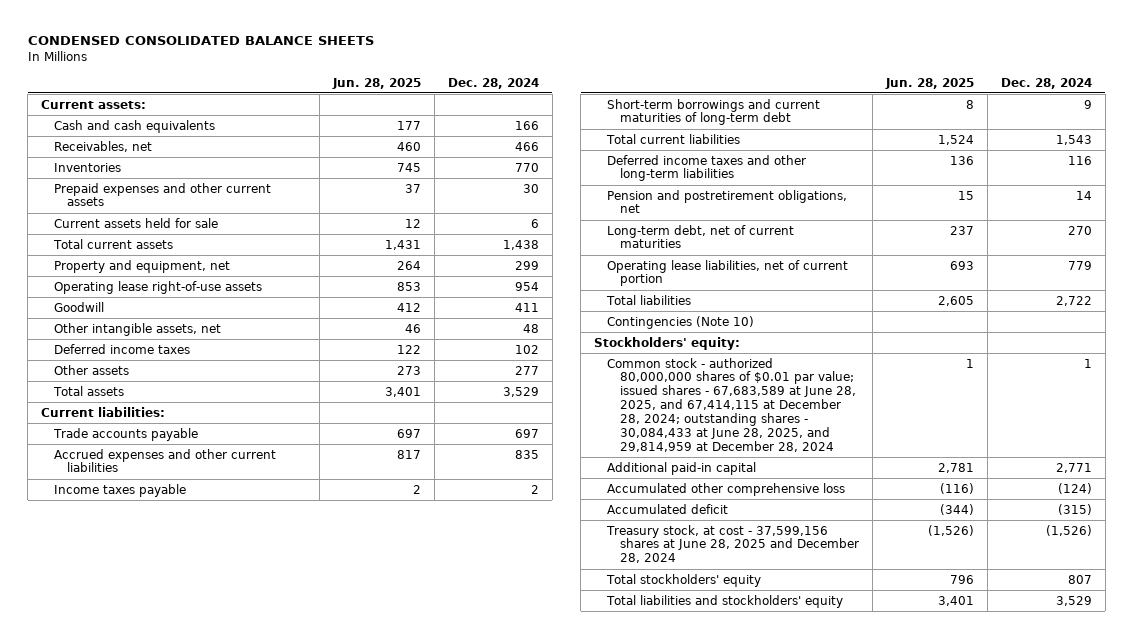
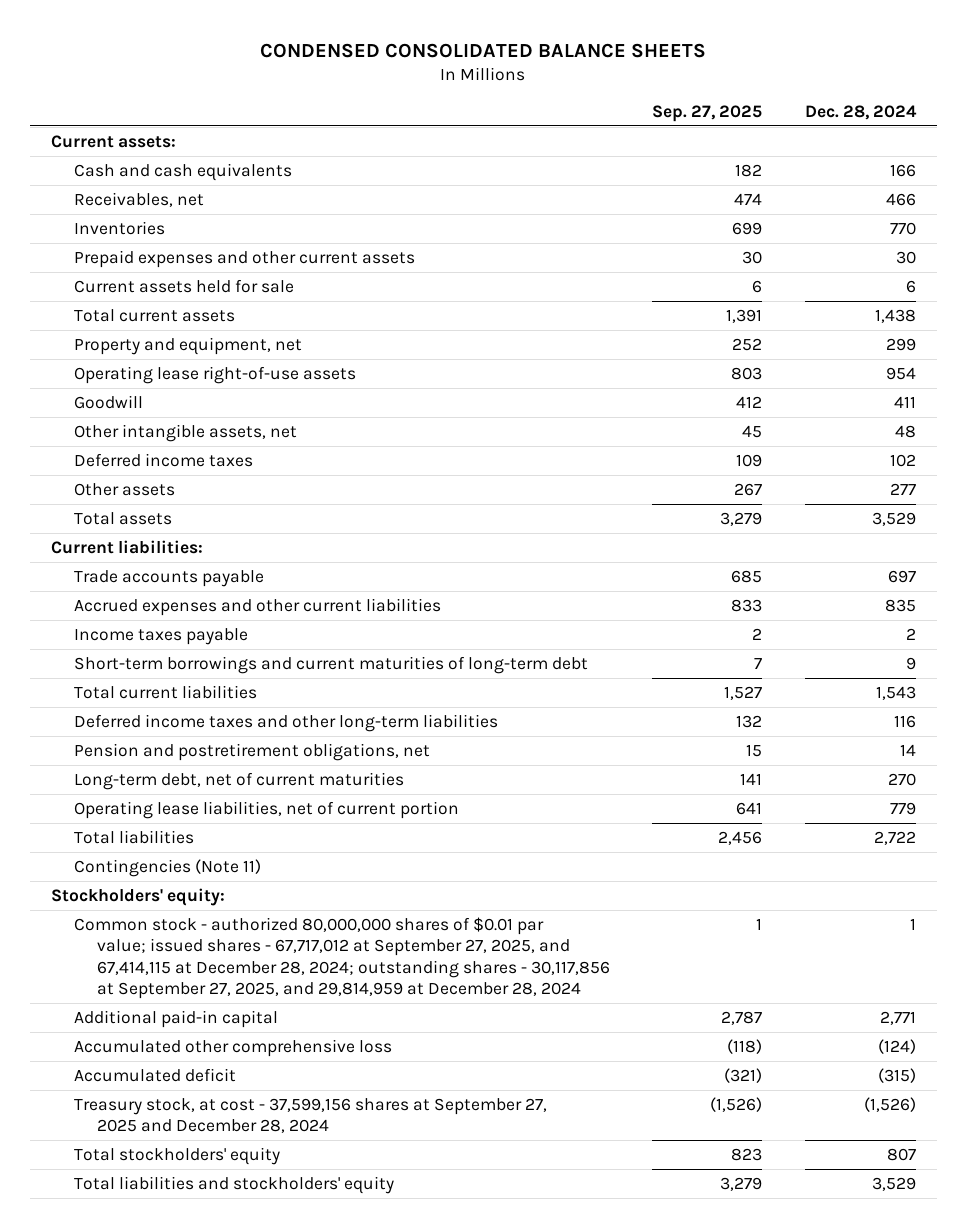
[331,77,421,89] Jun. 28, 2025 -> none
none -> [652,104,763,122] Sep. 27, 2025
[607,315,755,329] Contingencies (Note 10) -> [73,858,261,877] Contingencies (Note 11)
[607,357,857,452] Common stock - authorized 80,000,000 shares of $0.01 par value; issued shares - 67,683,589 at June 28, 2025, and 67,414,115 at December 28, 2024; outstanding shares - 30,084,433 at June 28, 2025, and 29,814,959 at December 28, 2024 -> [73,916,611,1000] Common stock - authorized 80,000,000 shares of $0.01 par value; issued shares - 67,717,012 at September 27, 2025, and 67,414,115 at December 28, 2024; outstanding shares - 30,117,856 at September 27, 2025, and 29,814,959 at December 28, 2024
[606,524,860,564] Treasury stock, at cost - 37,599,156 shares at June 28, 2025 and December 28, 2024 -> [73,1097,547,1134] Treasury stock, at cost - 37,599,156 shares at September 27, 2025 and December 28, 2024

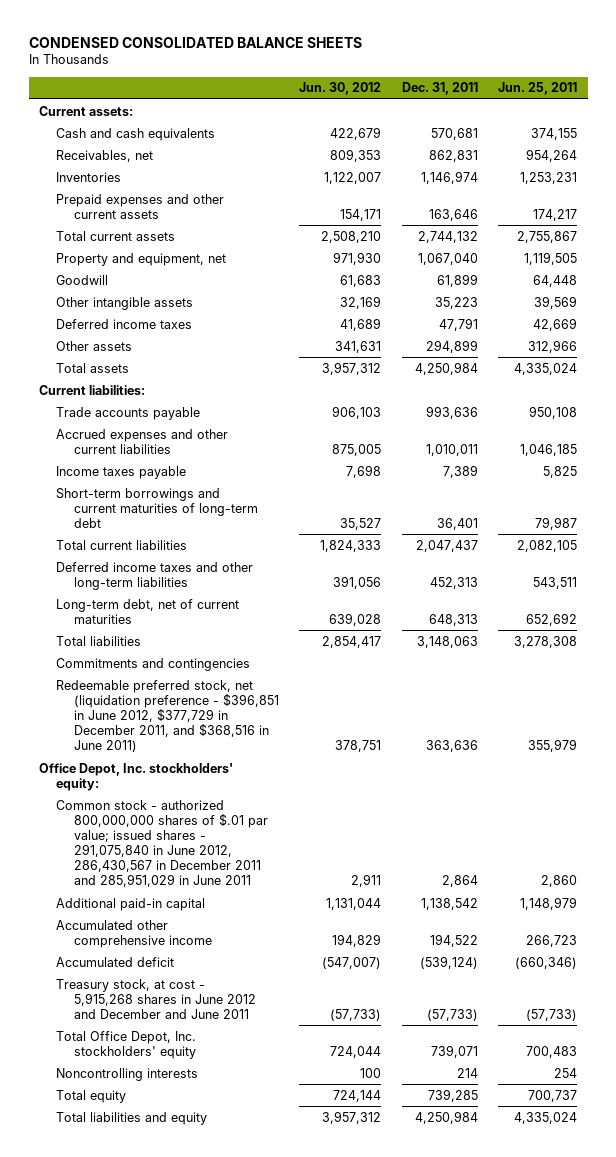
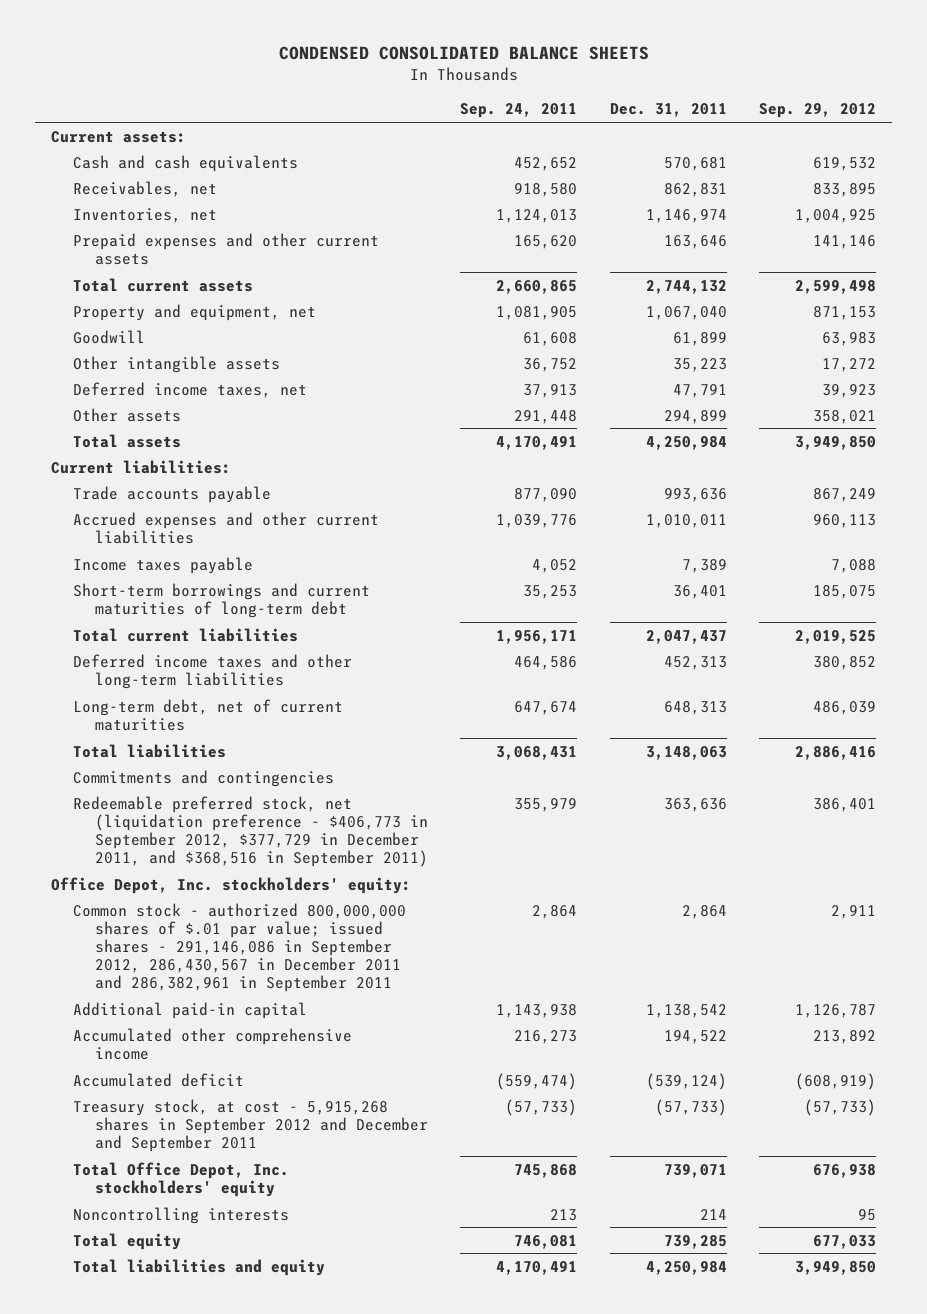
[299,82,382,96] Jun. 30, 2012 -> none
[498,82,578,96] Jun. 25, 2011 -> none
none -> [460,103,578,119] Sep. 24, 2011
none -> [758,103,876,119] Sep. 29, 2012
[56,171,122,182] Inventories -> [73,207,218,223] Inventories, net
[56,318,193,329] Deferred income taxes -> [73,381,308,398] Deferred income taxes, net
[56,679,279,752] Redeemable preferred stock, net (liquidation preference - $396,851 in June 2012, $377,729 in December 2011, and $368,516 in June 2011) -> [73,795,429,867] Redeemable preferred stock, net (liquidation preference - $406,773 in September 2012, $377,729 in December 2011, and $368,516 in September 2011)
[56,799,268,888] Common stock - authorized 800,000,000 shares of $.01 par value; issued shares - 291,075,840 in June 2012, 286,430,567 in December 2011 and 285,951,029 in June 2011 -> [73,902,407,992] Common stock - authorized 800,000,000 shares of $.01 par value; issued shares - 291,146,086 in September 2012, 286,430,567 in December 2011 and 286,382,961 in September 2011
[56,978,256,1019] Treasury stock, at cost - 5,915,268 shares in June 2012 and December and June 2011 -> [73,1098,429,1152] Treasury stock, at cost - 5,915,268 shares in September 2012 and December and September 2011

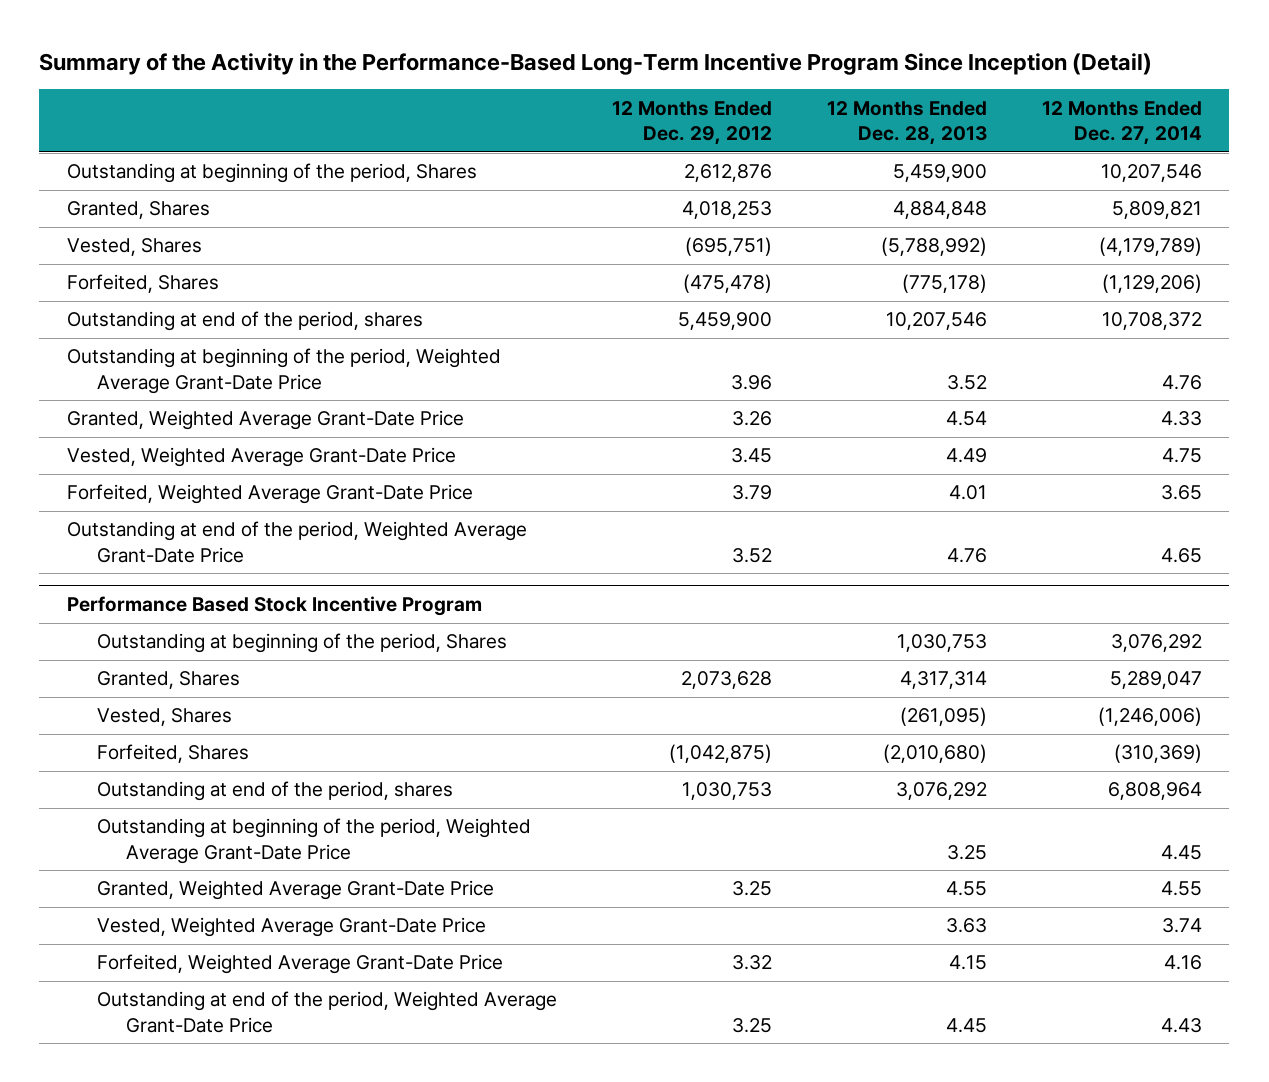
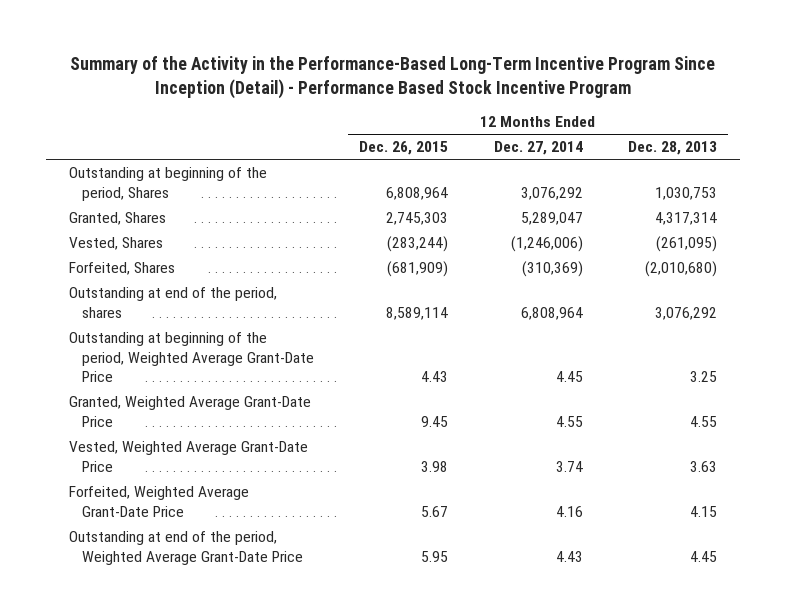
[39,52,1153,75] Summary of the Activity in the Performance-Based Long-Term Incentive Program Since Inception (Detail) -> [69,55,715,99] Summary of the Activity in the Performance-Based Long-Term Incentive Program Since Inception (Detail) - Performance Based Stock Incentive Program
[611,100,772,146] 12 Months Ended Dec. 29, 2012 -> none
none -> [359,141,449,156] Dec. 26, 2015
[66,163,477,184] Outstanding at beginning of the period, Shares -> none
[66,201,210,220] Granted, Shares -> none
[66,238,202,257] Vested, Shares -> none
[66,274,219,294] Forfeited, Shares -> none
[66,311,423,332] Outstanding at end of the period, shares -> none
[66,348,501,394] Outstanding at beginning of the period, Weighted Average Grant-Date Price -> none
[66,410,464,431] Granted, Weighted Average Grant-Date Price -> none
[66,447,456,468] Vested, Weighted Average Grant-Date Price -> none
[66,484,473,505] Forfeited, Weighted Average Grant-Date Price -> none
[66,521,527,563] Outstanding at end of the period, Weighted Average Grant-Date Price -> none
[66,596,482,617] Performance Based Stock Incentive Program -> none

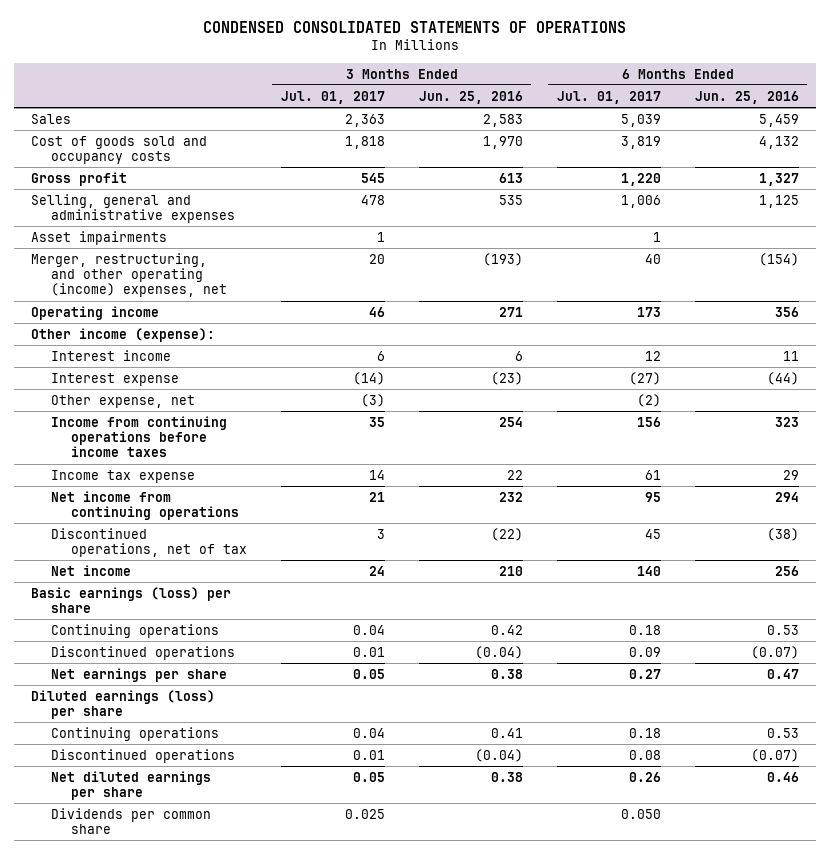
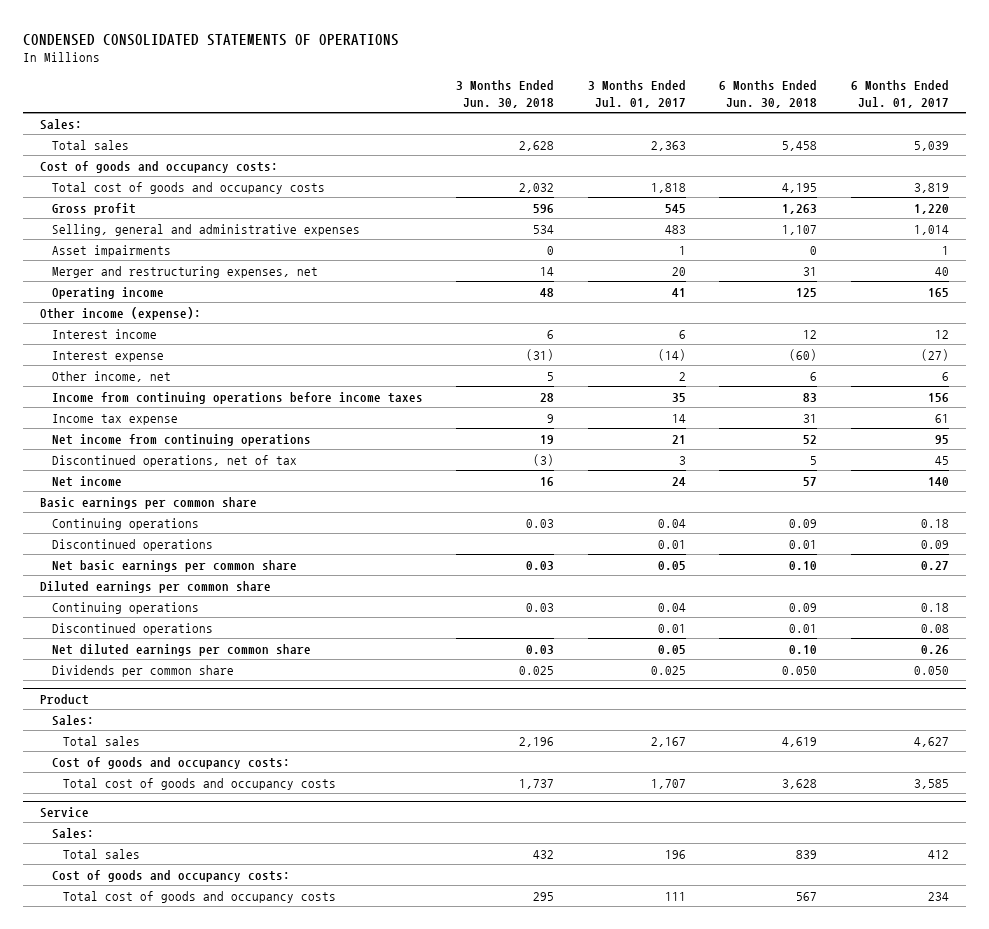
[418,90,523,104] Jun. 25, 2016 -> none
[694,90,799,104] Jun. 25, 2016 -> none
none -> [456,80,555,108] 3 Months Ended Jun. 30, 2018
none -> [719,80,818,108] 6 Months Ended Jun. 30, 2018
none -> [40,118,83,130] Sales:
[30,113,71,124] Sales -> [51,139,129,150] Total sales
none -> [40,160,279,173] Cost of goods and occupancy costs:
[30,135,207,164] Cost of goods sold and occupancy costs -> [51,181,325,194] Total cost of goods and occupancy costs
[360,194,385,205] 478 -> [664,224,686,234] 483
[620,194,661,208] 1,006 -> [914,224,950,235] 1,014
[30,252,227,298] Merger, restructuring, and other operating (income) expenses, net -> [51,265,318,278] Merger and restructuring expenses, net
[368,306,385,317] 46 -> [671,287,686,297] 41
[636,306,661,317] 173 -> [928,287,950,297] 165
[50,394,195,408] Other expense, net -> [51,370,171,382] Other income, net
[360,393,385,407] (3) -> [678,371,686,381] 2
[636,393,661,407] (2) -> [942,371,950,381] 6
[30,586,231,613] Basic earnings (loss) per share -> [40,496,258,509] Basic earnings per common share
[50,667,227,682] Net earnings per share -> [51,559,297,572] Net basic earnings per common share
[30,689,215,719] Diluted earnings (loss) per share -> [40,580,272,593] Diluted earnings per common share
[50,770,211,800] Net diluted earnings per share -> [51,643,311,656] Net diluted earnings per common share
none -> [40,694,90,706] Product
none -> [51,714,94,726] Sales:
none -> [63,735,141,746] Total sales
none -> [51,756,290,769] Cost of goods and occupancy costs:
none -> [63,777,337,790] Total cost of goods and occupancy costs
none -> [40,807,90,819] Service
none -> [51,827,94,839] Sales:
none -> [63,848,141,859] Total sales
none -> [51,869,290,882] Cost of goods and occupancy costs:
none -> [63,890,337,903] Total cost of goods and occupancy costs

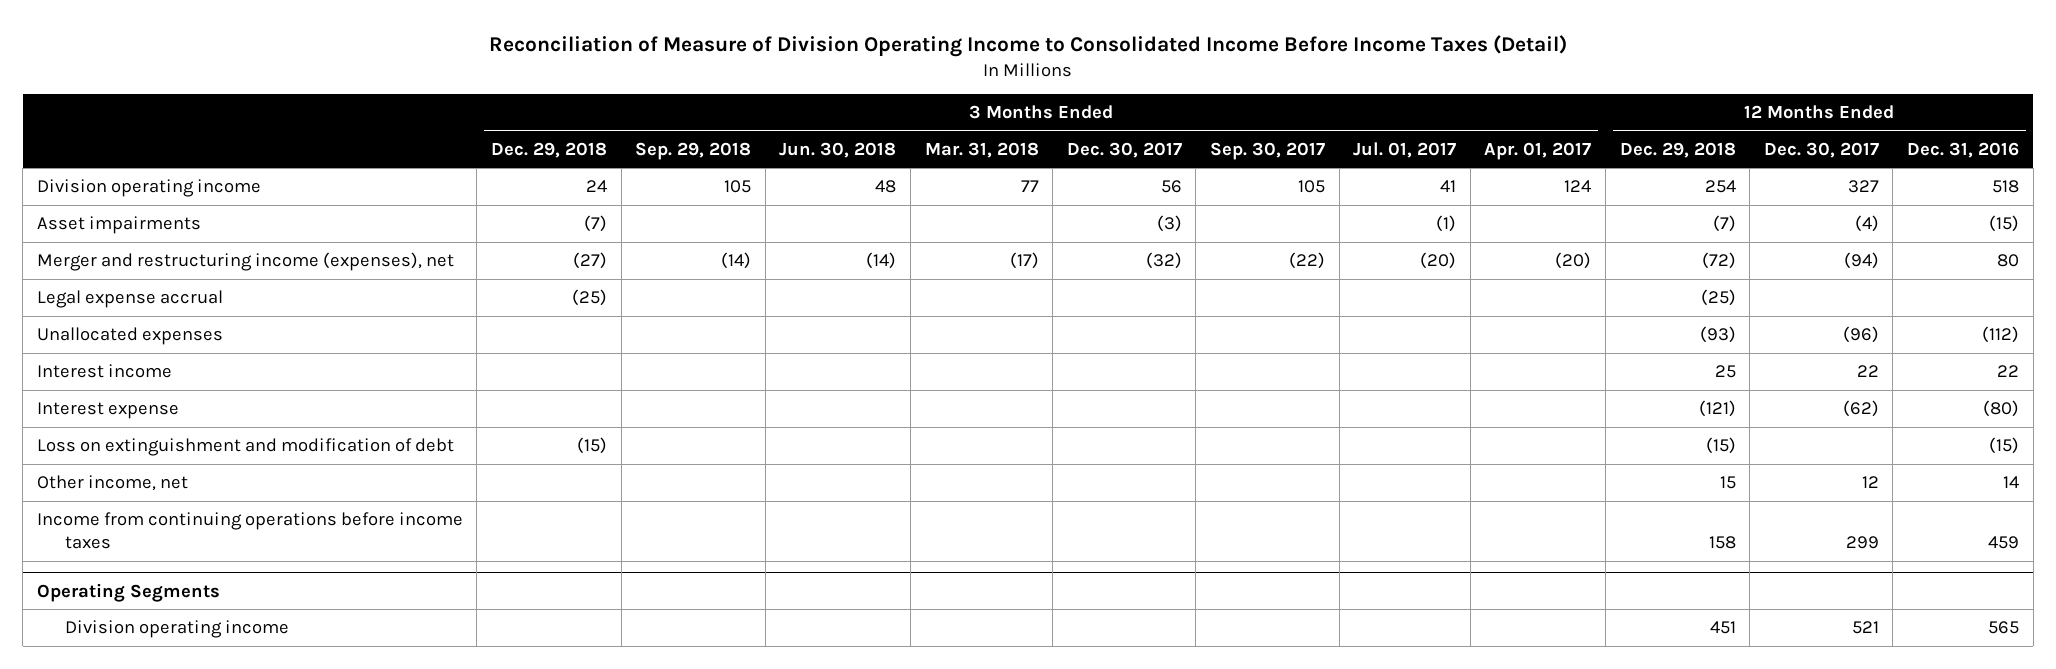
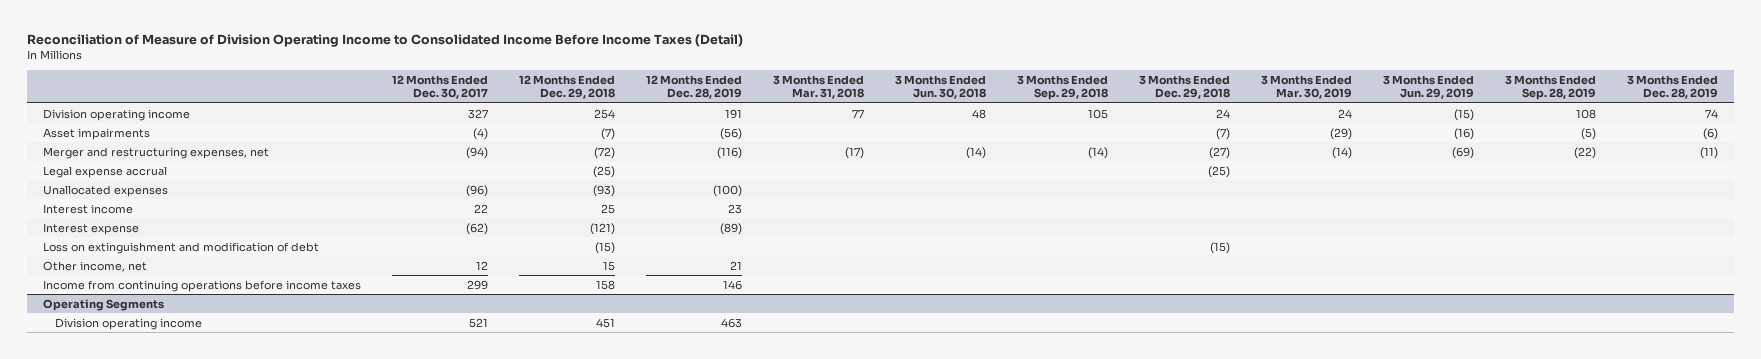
[1066,141,1182,158] Dec. 30, 2017 -> none
[1210,141,1326,160] Sep. 30, 2017 -> none
[1353,141,1457,158] Jul. 01, 2017 -> none
[1484,141,1592,160] Apr. 01, 2017 -> none
[1907,141,2020,158] Dec. 31, 2016 -> none
none -> [645,75,742,99] 12 Months Ended Dec. 28, 2019
none -> [1261,75,1353,99] 3 Months Ended Mar. 30, 2019
none -> [1383,75,1475,99] 3 Months Ended Jun. 29, 2019
none -> [1505,75,1597,100] 3 Months Ended Sep. 28, 2019
none -> [1627,75,1719,99] 3 Months Ended Dec. 28, 2019
[36,252,454,272] Merger and restructuring income (expenses), net -> [42,146,269,159] Merger and restructuring expenses, net

